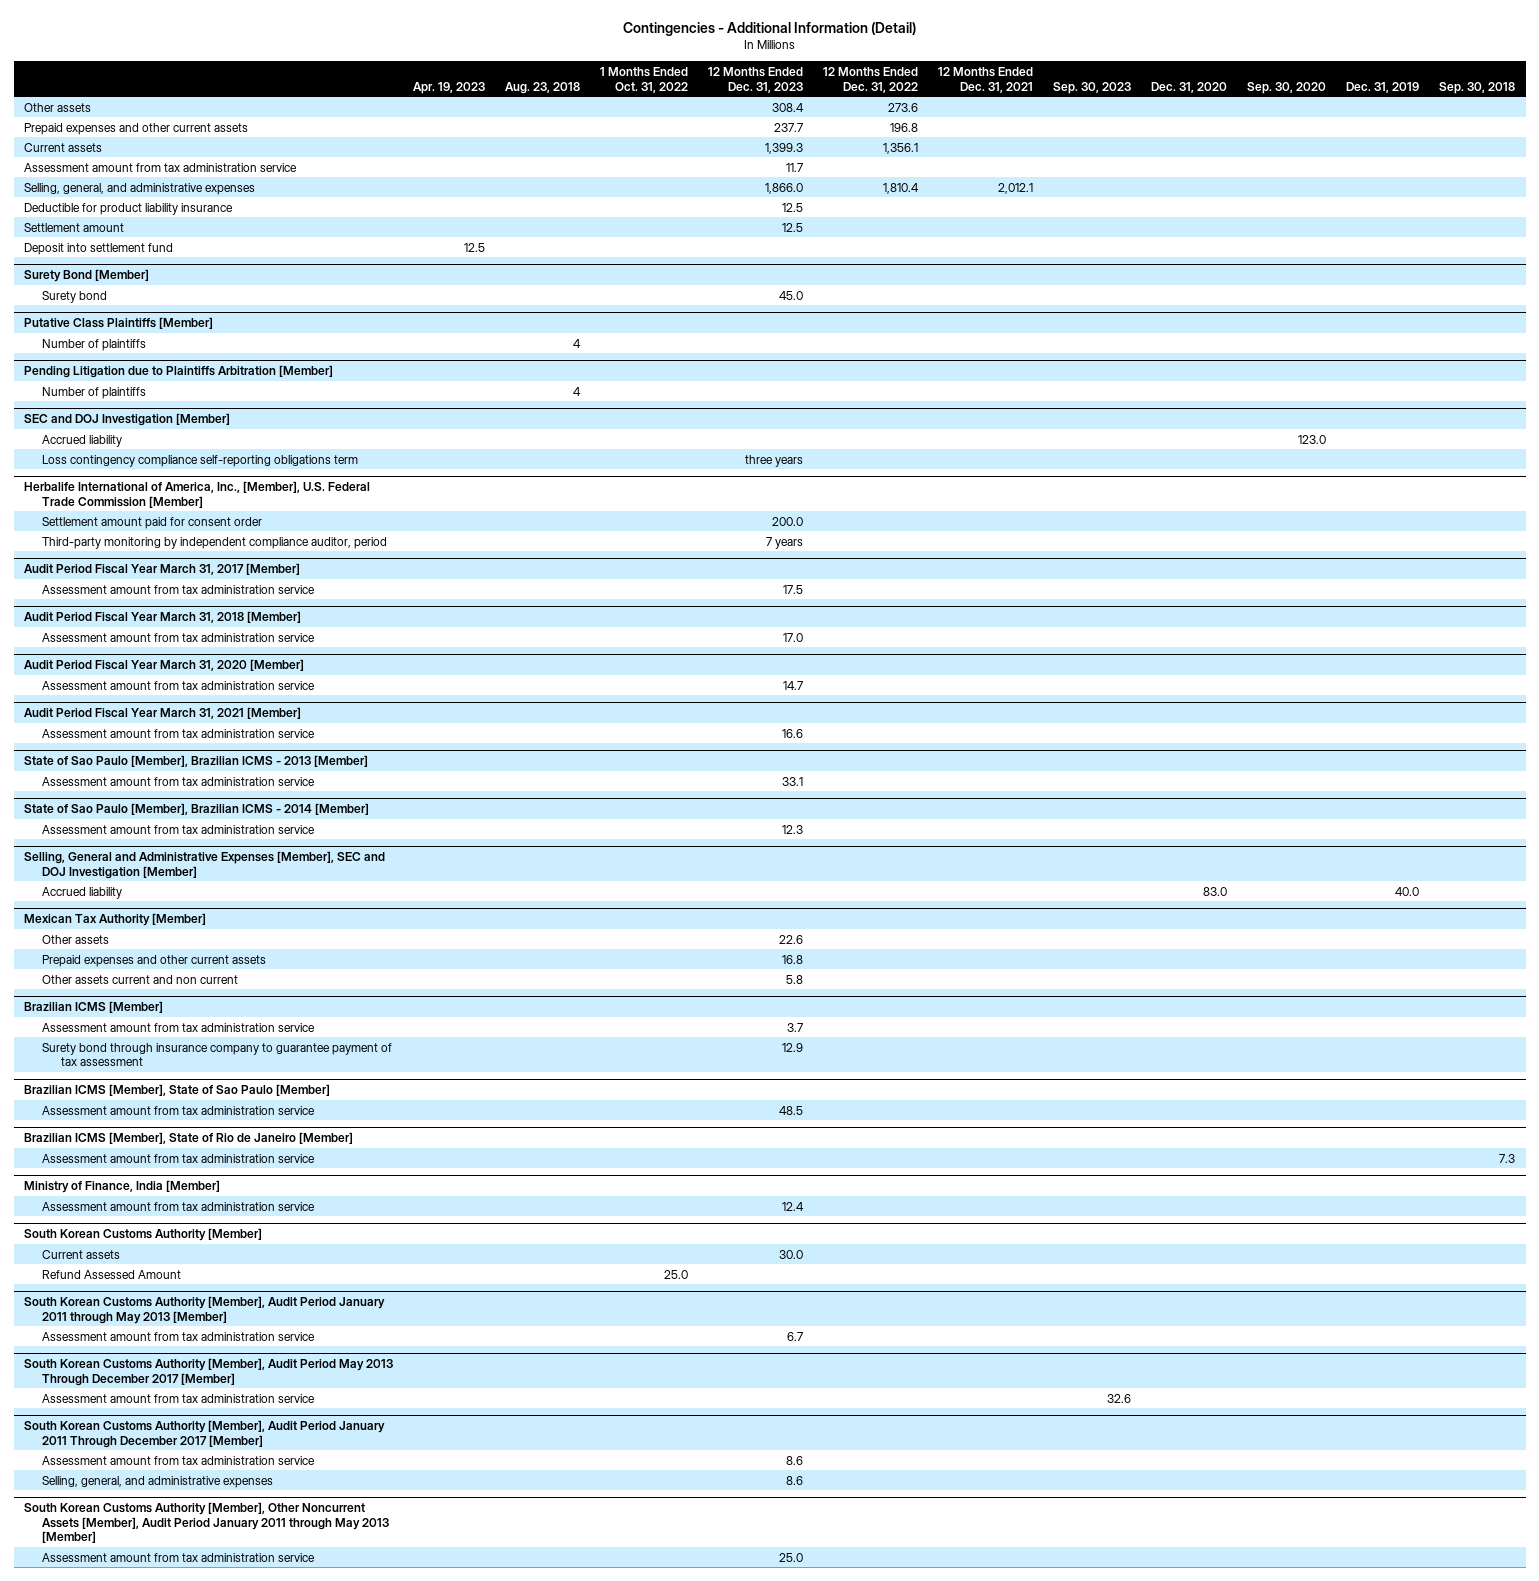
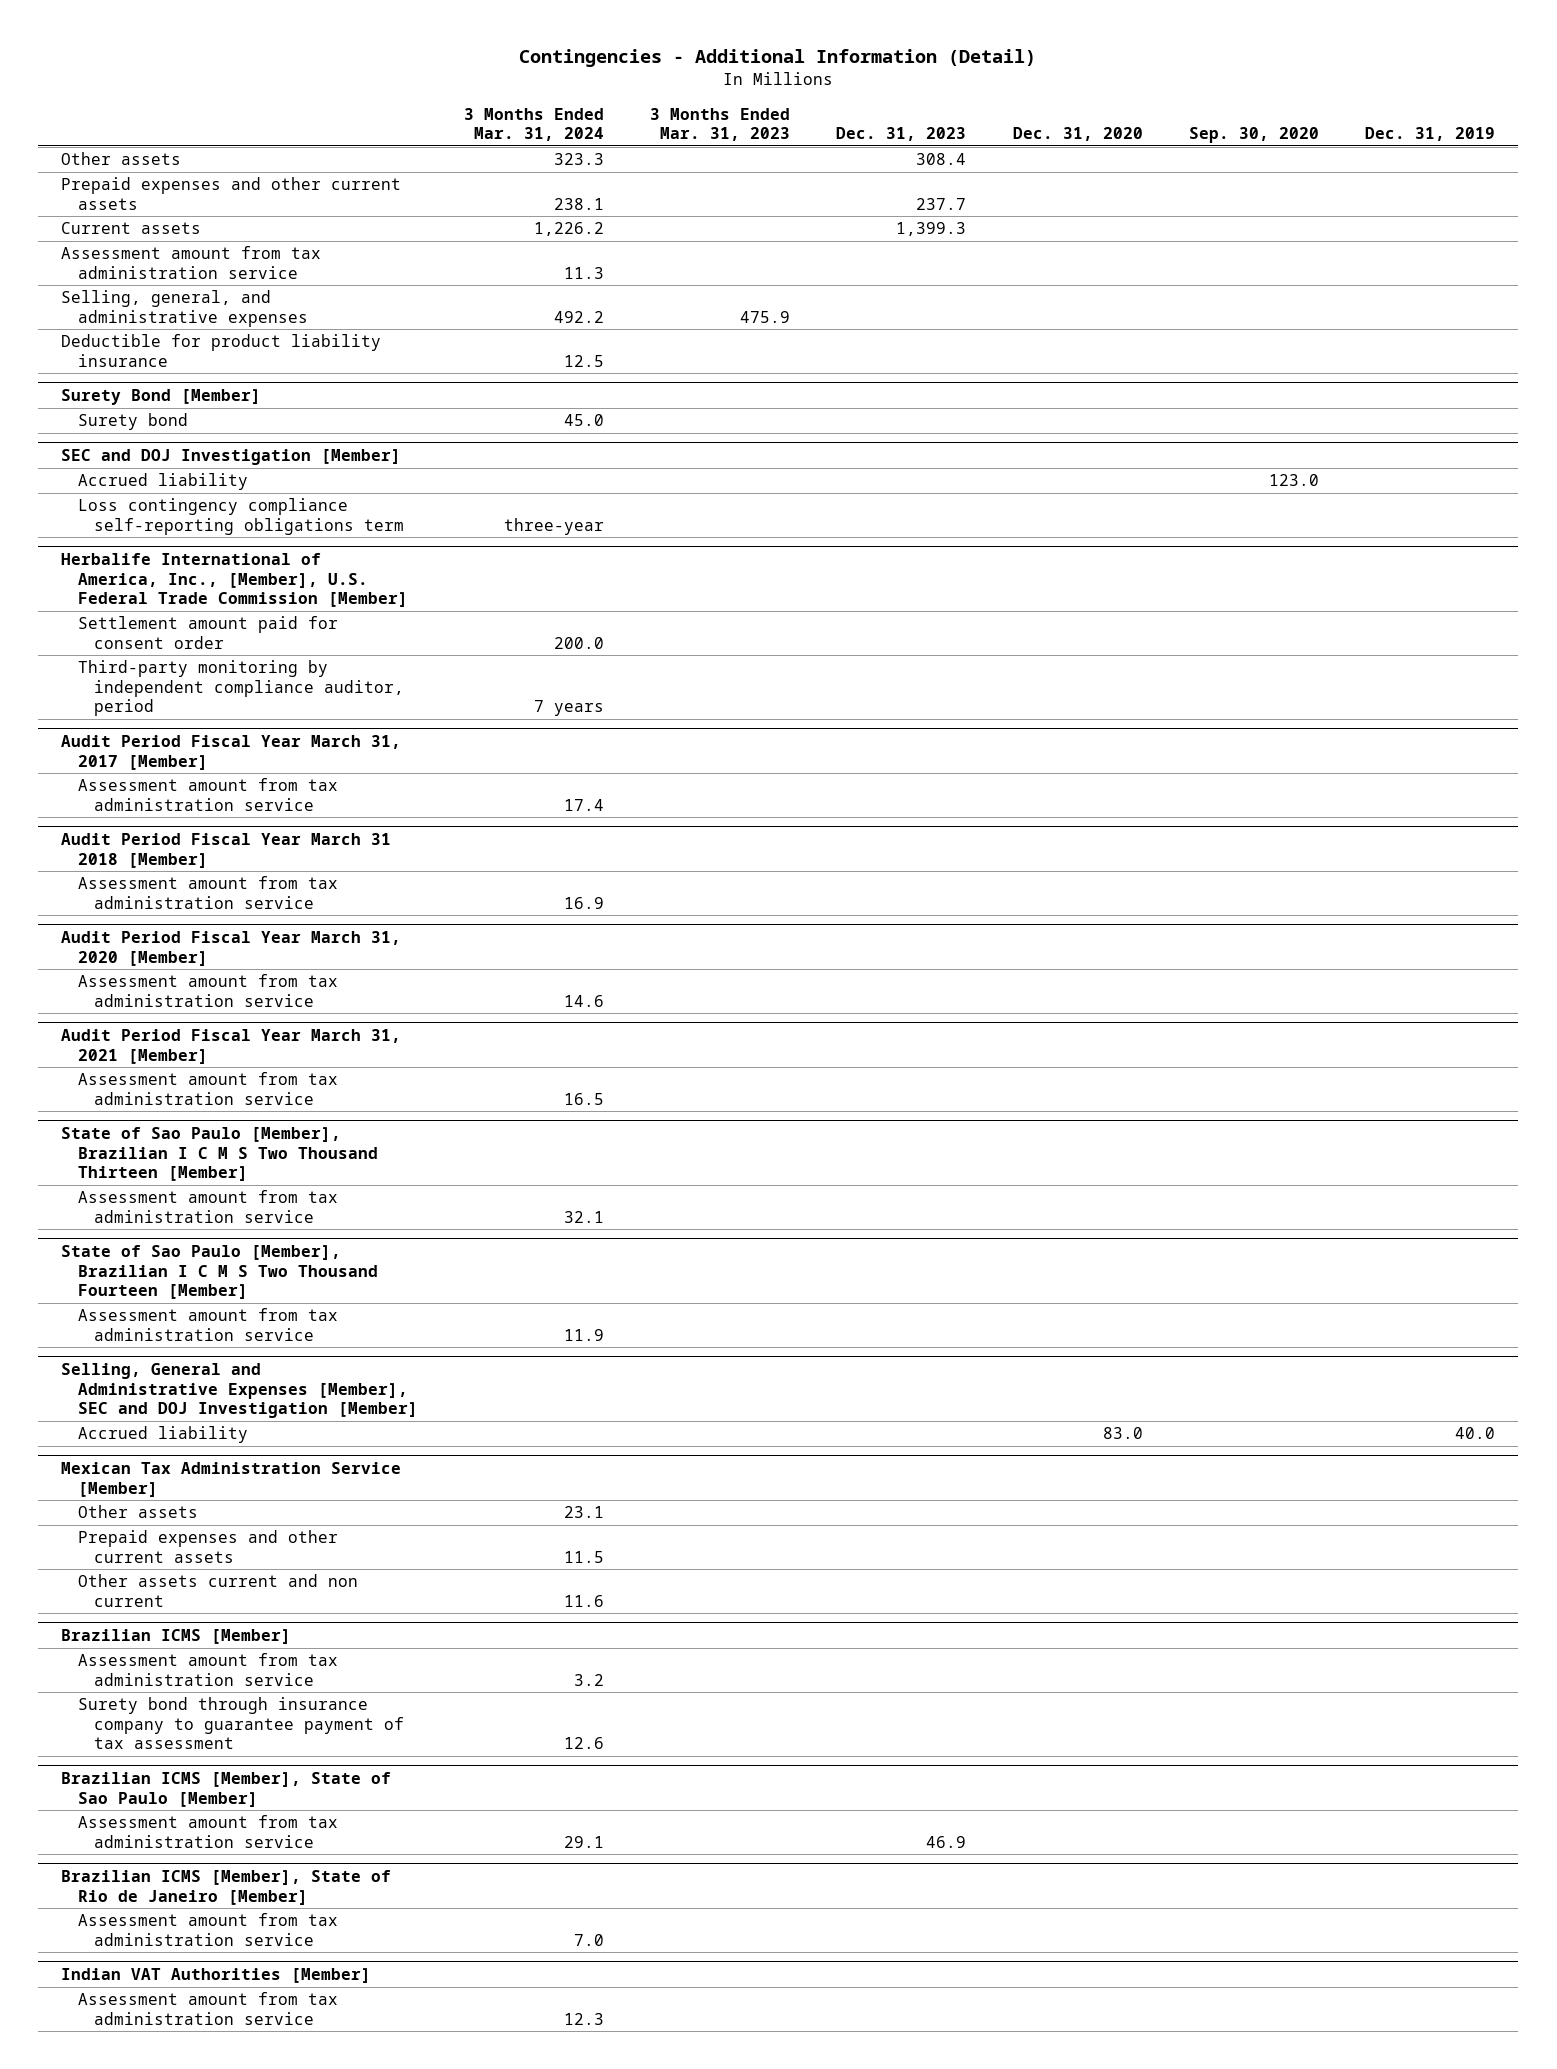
[412,81,485,94] Apr. 19, 2023 -> none
[504,81,580,94] Aug. 23, 2018 -> none
[599,66,688,93] 1 Months Ended Oct. 31, 2022 -> none
[707,66,803,93] 12 Months Ended Dec. 31, 2023 -> none
[823,66,919,93] 12 Months Ended Dec. 31, 2022 -> none
[938,66,1034,93] 12 Months Ended Dec. 31, 2021 -> none
[1053,81,1132,94] Sep. 30, 2023 -> none
[1439,81,1516,94] Sep. 30, 2018 -> none
none -> [463,107,604,142] 3 Months Ended Mar. 31, 2024
none -> [650,107,791,142] 3 Months Ended Mar. 31, 2023
none -> [836,127,967,142] Dec. 31, 2023
[23,222,124,232] Settlement amount -> none
[23,242,173,255] Deposit into settlement fund -> none
[23,316,213,329] Putative Class Plaintiffs [Member] -> none
[42,338,147,351] Number of plaintiffs -> none
[23,364,333,378] Pending Litigation due to Plaintiffs Arbitration [Member] -> none
[42,386,147,399] Number of plaintiffs -> none
[23,610,301,623] Audit Period Fiscal Year March 31, 2018 [Member] -> [61,833,392,868] Audit Period Fiscal Year March 31 2018 [Member]
[23,754,368,767] State of Sao Paulo [Member], Brazilian ICMS - 2013 [Member] -> none
[42,776,316,786] Assessment amount from tax administration service -> none
[23,802,369,815] State of Sao Paulo [Member], Brazilian ICMS - 2014 [Member] -> none
[42,824,316,834] Assessment amount from tax administration service -> none
none -> [61,1127,378,1181] State of Sao Paulo [Member], Brazilian I C M S Two Thousand Thirteen [Member]
none -> [77,1190,338,1223] Assessment amount from tax administration service
none -> [61,1245,378,1299] State of Sao Paulo [Member], Brazilian I C M S Two Thousand Fourteen [Member]
none -> [77,1308,338,1341] Assessment amount from tax administration service
[23,912,206,926] Mexican Tax Authority [Member] -> [61,1462,402,1497] Mexican Tax Administration Service [Member]
[23,1179,220,1193] Ministry of Finance, India [Member] -> [61,1968,372,1984] Indian VAT Authorities [Member]
[23,1227,262,1241] South Korean Customs Authority [Member] -> none
[42,1249,121,1259] Current assets -> none
[42,1269,182,1279] Refund Assessed Amount -> none
[23,1295,385,1324] South Korean Customs Authority [Member], Audit Period January 2011 through May 2013 [Member] -> none
[42,1331,316,1341] Assessment amount from tax administration service -> none
[23,1357,393,1386] South Korean Customs Authority [Member], Audit Period May 2013 Through December 2017 [Member] -> none
[42,1393,316,1403] Assessment amount from tax administration service -> none
[23,1419,385,1448] South Korean Customs Authority [Member], Audit Period January 2011 Through December 2017 [Member] -> none
[42,1455,316,1465] Assessment amount from tax administration service -> none
[42,1475,274,1488] Selling, general, and administrative expenses -> none
[23,1501,390,1544] South Korean Customs Authority [Member], Other Noncurrent Assets [Member], Audit Period January 2011 through May 2013 [Member] -> none
[42,1552,316,1562] Assessment amount from tax administration service -> none

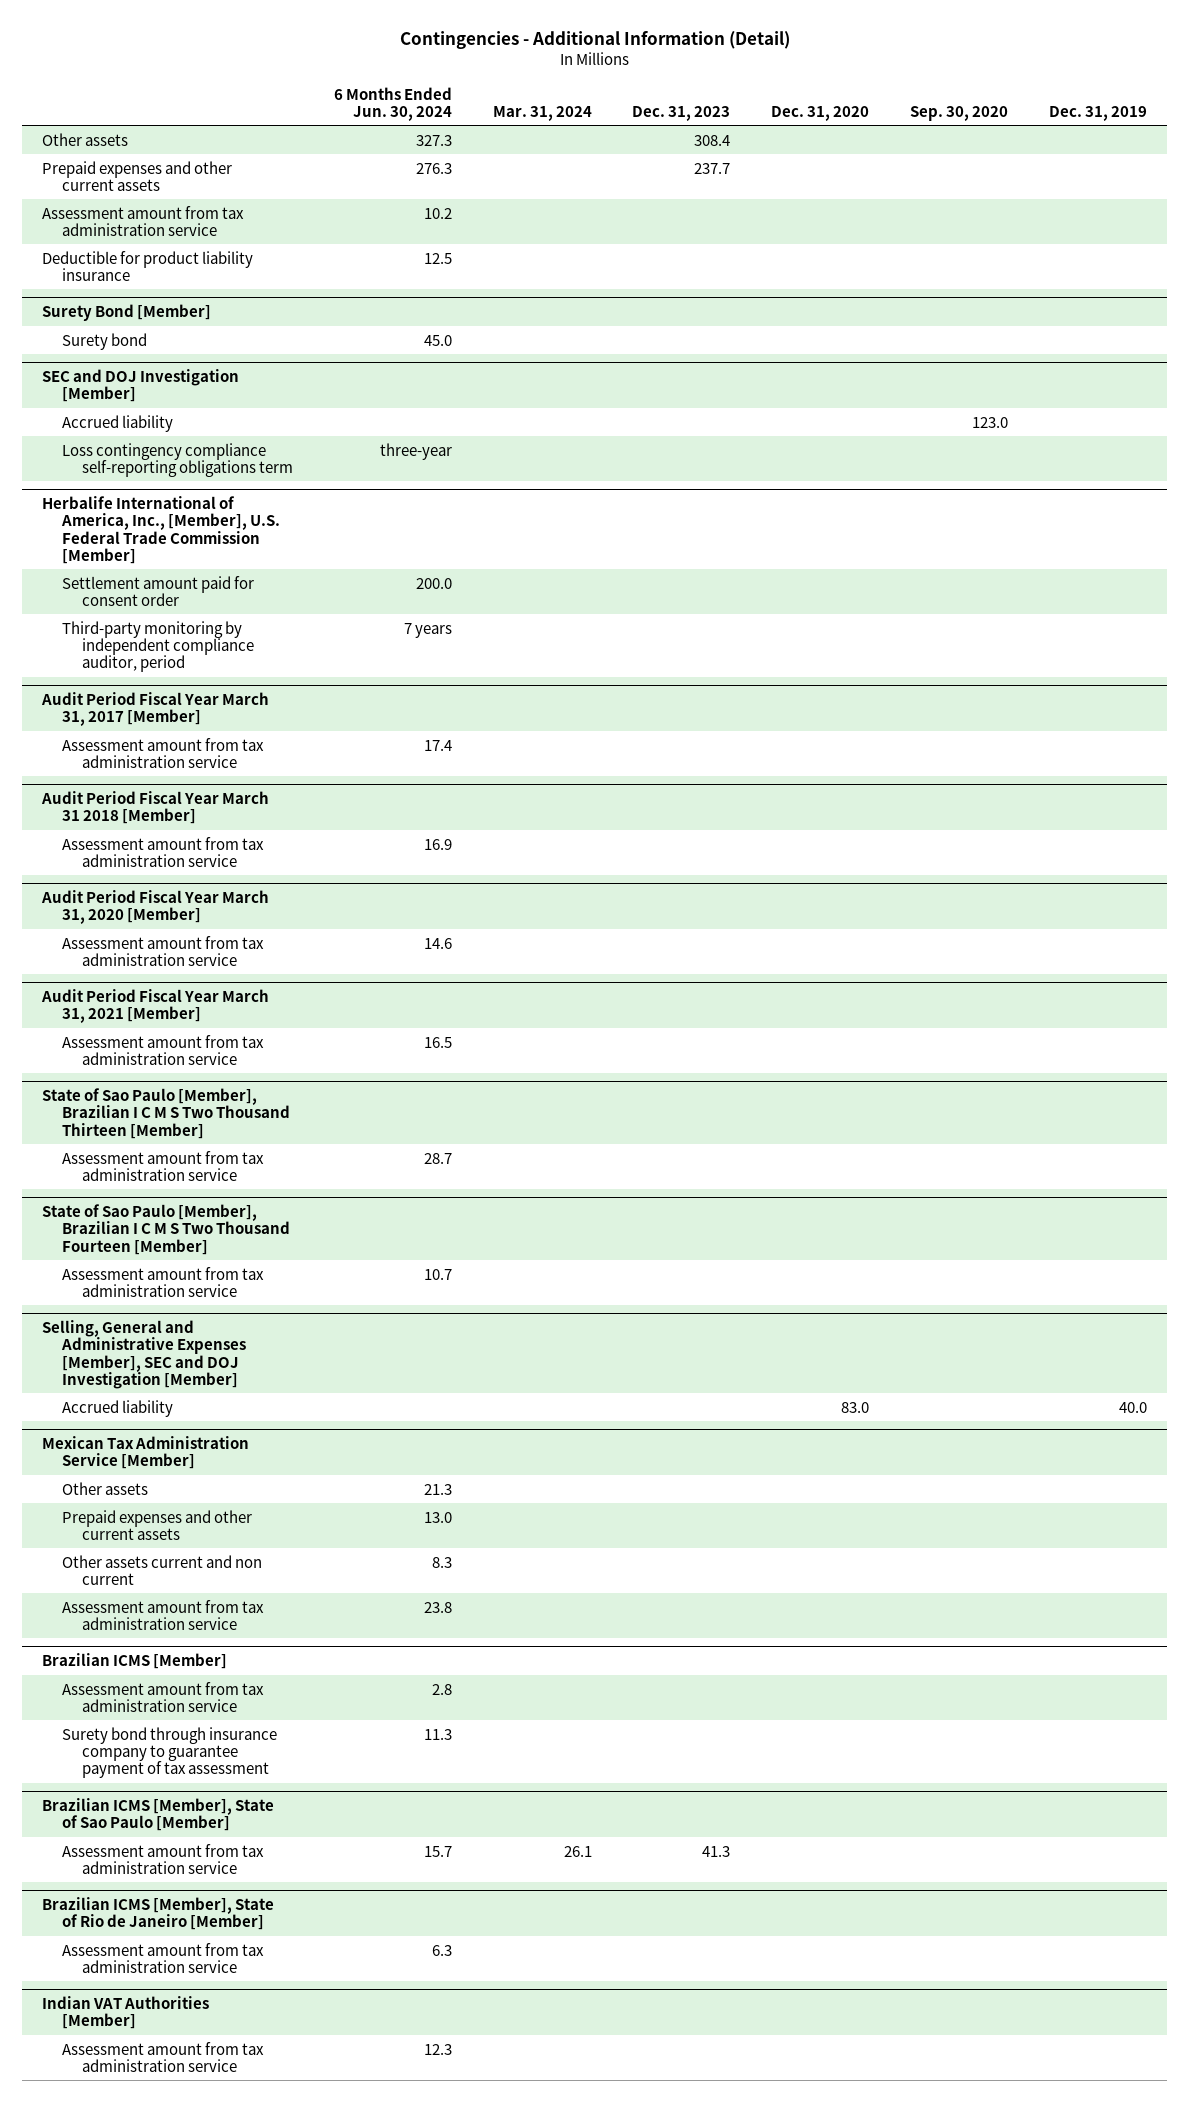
[463,107,604,142] 3 Months Ended Mar. 31, 2024 -> none
[650,107,791,142] 3 Months Ended Mar. 31, 2023 -> none
none -> [333,86,452,121] 6 Months Ended Jun. 30, 2024
none -> [492,105,592,121] Mar. 31, 2024
[61,222,202,235] Current assets -> none
[61,290,308,327] Selling, general, and administrative expenses -> none
none -> [62,1599,265,1630] Assessment amount from tax administration service
[926,1835,967,1848] 46.9 -> [702,1845,731,1857] 41.3

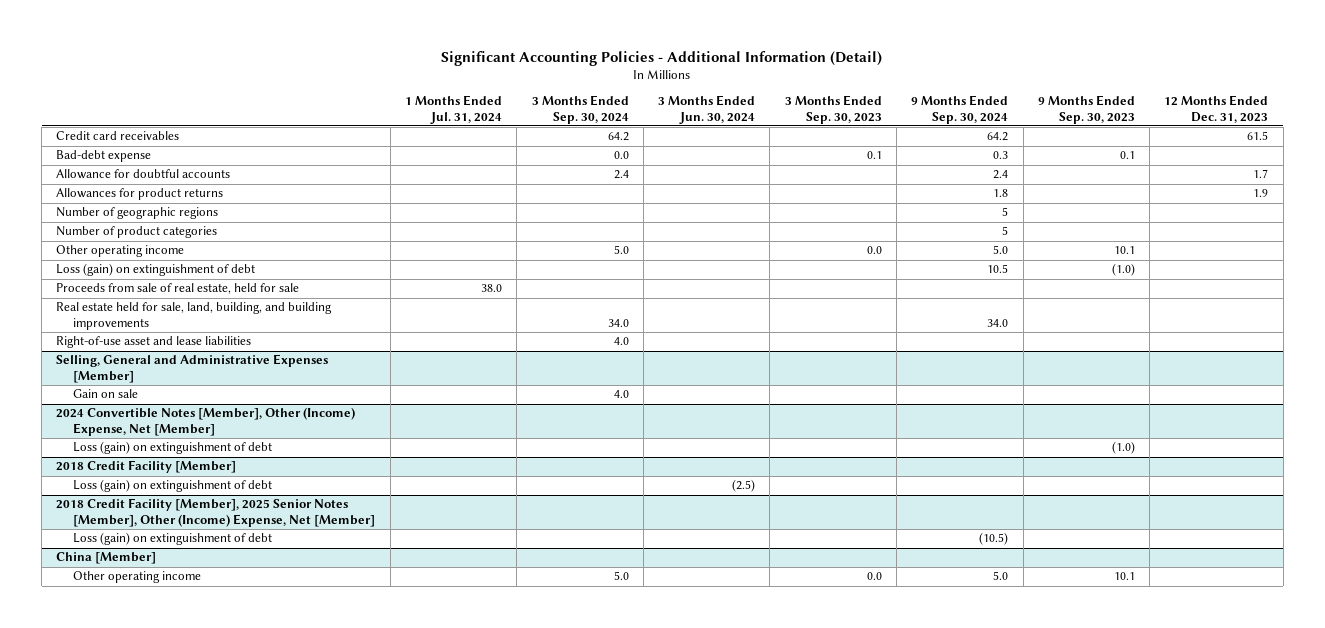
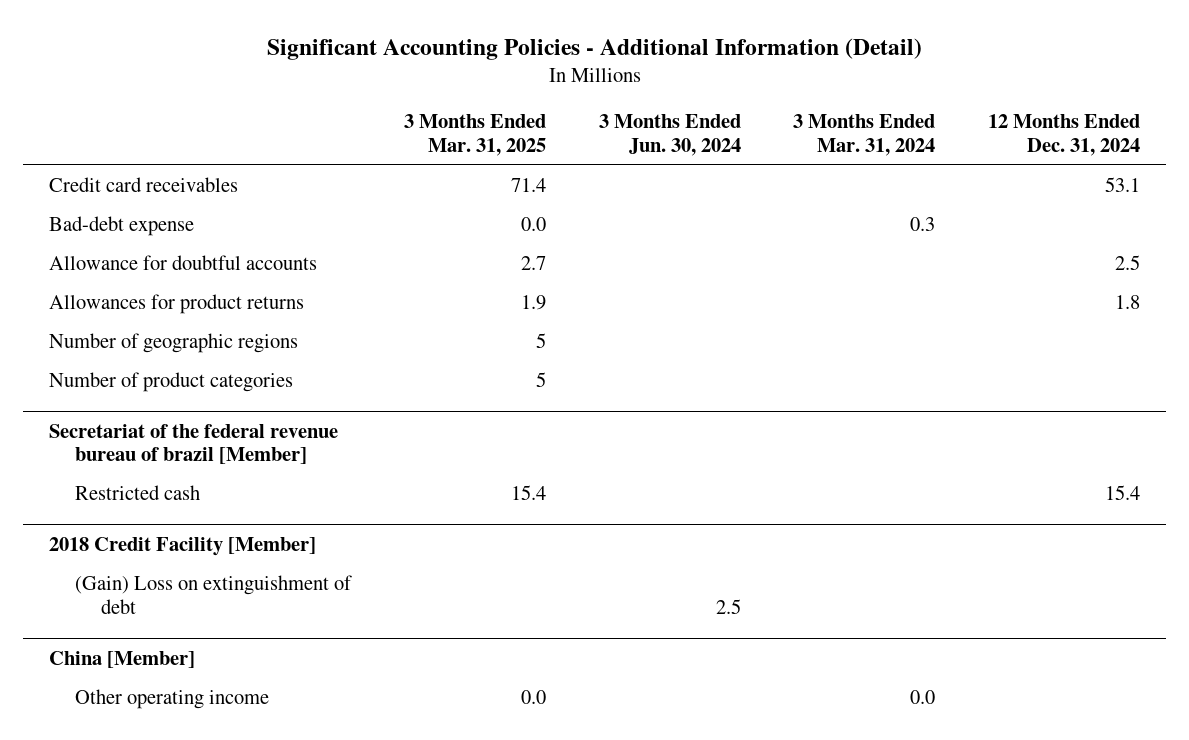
[405,95,503,124] 1 Months Ended Jul. 31, 2024 -> none
[531,95,629,124] 3 Months Ended Sep. 30, 2024 -> none
[784,95,882,124] 3 Months Ended Sep. 30, 2023 -> none
[911,95,1009,124] 9 Months Ended Sep. 30, 2024 -> none
[1037,95,1135,124] 9 Months Ended Sep. 30, 2023 -> none
[1164,95,1269,123] 12 Months Ended Dec. 31, 2023 -> none
none -> [403,114,546,156] 3 Months Ended Mar. 31, 2025
none -> [793,114,936,156] 3 Months Ended Mar. 31, 2024
none -> [987,114,1140,156] 12 Months Ended Dec. 31, 2024
[56,245,185,258] Other operating income -> none
[56,263,256,277] Loss (gain) on extinguishment of debt -> none
[56,283,300,295] Proceeds from sale of real estate, held for sale -> none
[56,302,333,330] Real estate held for sale, land, building, and building improvements -> none
[56,336,252,349] Right-of-use asset and lease liabilities -> none
[56,354,329,383] Selling, General and Administrative Expenses [Member] -> none
[73,389,139,399] Gain on sale -> none
[56,407,356,436] 2024 Convertible Notes [Member], Other (Income) Expense, Net [Member] -> none
[73,441,273,455] Loss (gain) on extinguishment of debt -> none
none -> [49,423,339,465] Secretariat of the federal revenue bureau of brazil [Member]
none -> [75,485,201,501] Restricted cash
[56,498,376,527] 2018 Credit Facility [Member], 2025 Senior Notes [Member], Other (Income) Expense, Net [Member] -> none
[73,532,273,546] Loss (gain) on extinguishment of debt -> none
[73,479,273,493] Loss (gain) on extinguishment of debt -> [75,575,353,614] (Gain) Loss on extinguishment of debt
[732,479,756,493] (2.5) -> [715,598,741,614] 2.5

